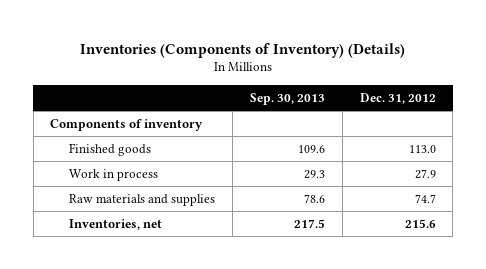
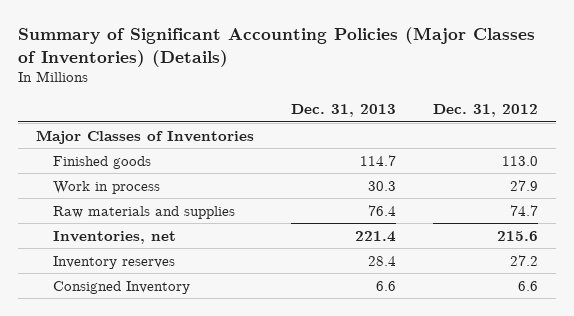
[79,42,405,58] Inventories (Components of Inventory) (Details) -> [18,27,536,67] Summary of Significant Accounting Policies (Major Classes of Inventories) (Details)
[249,92,325,105] Sep. 30, 2013 -> none
none -> [291,103,397,117] Dec. 31, 2013
[50,119,204,132] Components of inventory -> [36,129,255,144] Major Classes of Inventories
none -> [53,255,176,269] Inventory reserves
none -> [53,280,191,294] Consigned Inventory

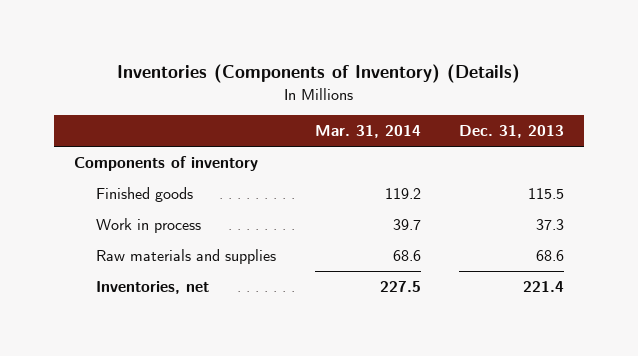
[18,27,536,67] Summary of Significant Accounting Policies (Major Classes of Inventories) (Details) -> [117,64,521,84] Inventories (Components of Inventory) (Details)
[432,103,538,117] Dec. 31, 2012 -> none
none -> [314,125,421,139] Mar. 31, 2014
[36,129,255,144] Major Classes of Inventories -> [73,155,258,171] Components of inventory
[360,154,397,166] 114.7 -> [528,187,565,199] 115.5
[368,180,397,191] 30.3 -> [536,218,565,230] 37.3
[368,204,397,216] 76.4 -> [536,249,565,261] 68.6
[53,255,176,269] Inventory reserves -> none
[53,280,191,294] Consigned Inventory -> none

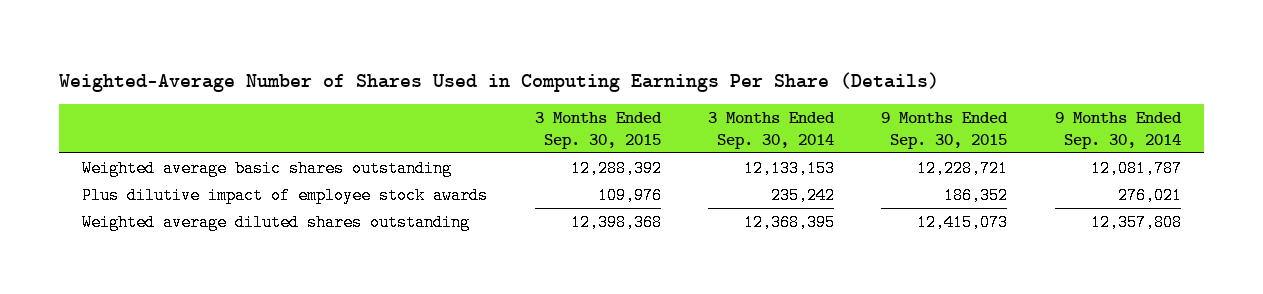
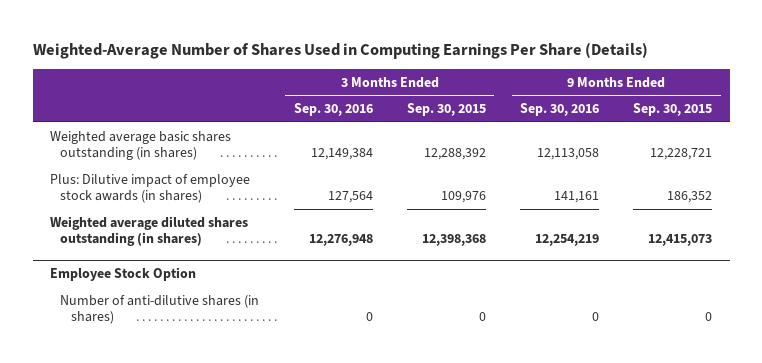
[708,112,836,149] 3 Months Ended Sep. 30, 2014 -> none
[1054,112,1182,149] 9 Months Ended Sep. 30, 2014 -> none
none -> [293,103,373,117] Sep. 30, 2016
none -> [520,103,600,117] Sep. 30, 2016
[82,159,453,177] Weighted average basic shares outstanding -> [49,130,231,161] Weighted average basic shares outstanding (in shares)
[82,186,489,204] Plus dilutive impact of employee stock awards -> [49,173,250,204] Plus: Dilutive impact of employee stock awards (in shares)
[82,213,471,231] Weighted average diluted shares outstanding -> [49,215,248,247] Weighted average diluted shares outstanding (in shares)
none -> [49,267,196,282] Employee Stock Option
none -> [60,294,260,325] Number of anti-dilutive shares (in shares)

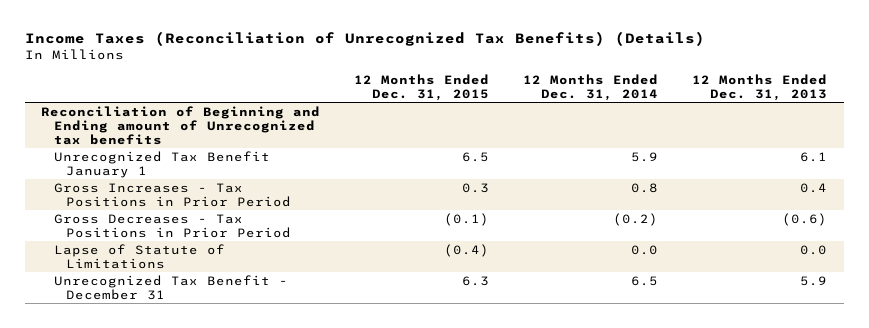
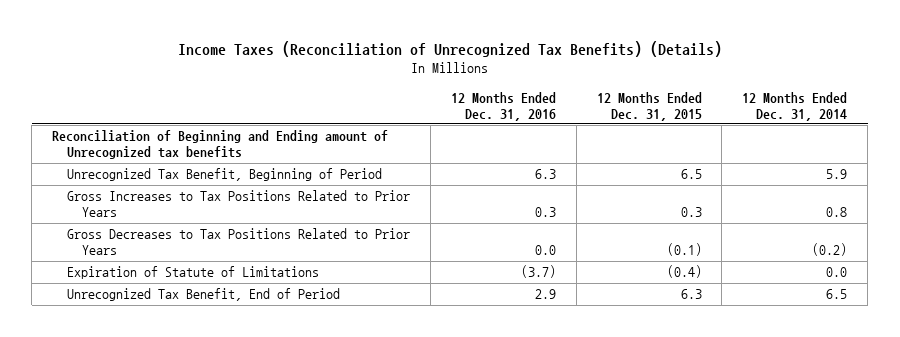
[692,73,828,101] 12 Months Ended Dec. 31, 2013 -> none
none -> [450,91,556,121] 12 Months Ended Dec. 31, 2016
[53,150,270,178] Unrecognized Tax Benefit January 1 -> [67,168,383,182] Unrecognized Tax Benefit, Beginning of Period
[53,182,292,207] Gross Increases - Tax Positions in Prior Period -> [67,190,411,218] Gross Increases to Tax Positions Related to Prior Years
[53,213,292,238] Gross Decreases - Tax Positions in Prior Period -> [67,228,411,256] Gross Decreases to Tax Positions Related to Prior Years
[53,243,225,269] Lapse of Statute of Limitations -> [67,266,320,280] Expiration of Statute of Limitations
[53,274,288,300] Unrecognized Tax Benefit - December 31 -> [67,288,341,302] Unrecognized Tax Benefit, End of Period

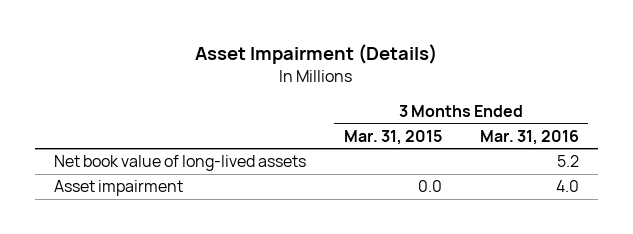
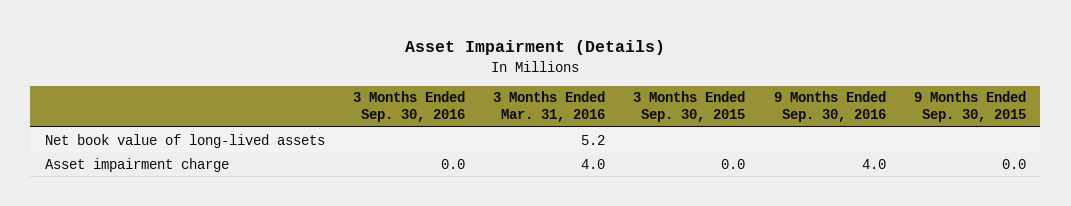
[343,129,442,145] Mar. 31, 2015 -> none
none -> [352,91,465,123] 3 Months Ended Sep. 30, 2016
none -> [633,91,746,123] 3 Months Ended Sep. 30, 2015
none -> [773,91,886,123] 9 Months Ended Sep. 30, 2016
none -> [914,91,1027,123] 9 Months Ended Sep. 30, 2015
[53,180,183,197] Asset impairment -> [44,157,229,172] Asset impairment charge

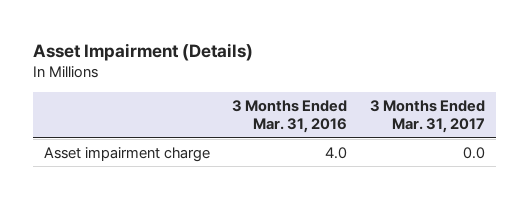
[352,91,465,123] 3 Months Ended Sep. 30, 2016 -> none
[633,91,746,123] 3 Months Ended Sep. 30, 2015 -> none
[773,91,886,123] 9 Months Ended Sep. 30, 2016 -> none
[914,91,1027,123] 9 Months Ended Sep. 30, 2015 -> none
none -> [369,100,485,134] 3 Months Ended Mar. 31, 2017
[44,133,325,148] Net book value of long-lived assets -> none

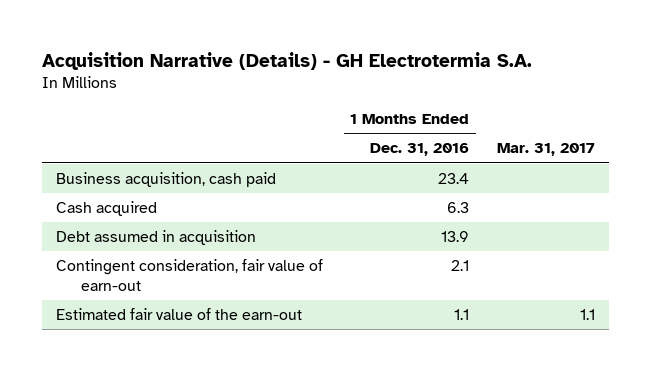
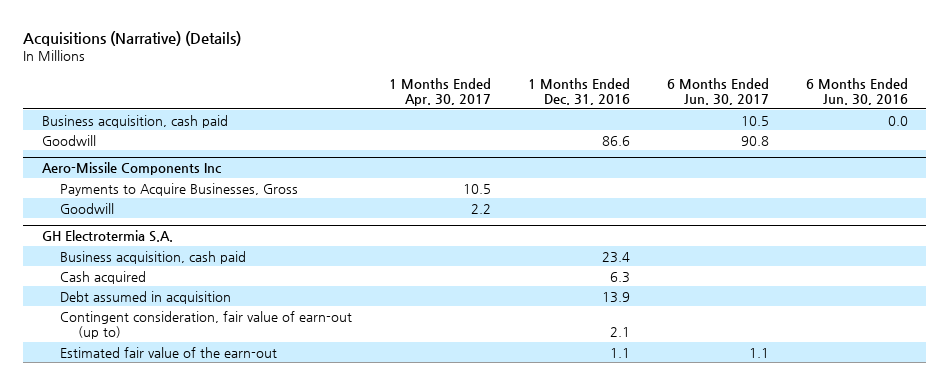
[42,51,533,70] Acquisition Narrative (Details) - GH Electrotermia S.A. -> [23,31,242,47] Acquisitions (Narrative) (Details)
[497,143,596,157] Mar. 31, 2017 -> none
none -> [388,77,491,107] 1 Months Ended Apr. 30, 2017
none -> [666,77,769,106] 6 Months Ended Jun. 30, 2017
none -> [805,77,908,106] 6 Months Ended Jun. 30, 2016
none -> [41,114,228,128] Business acquisition, cash paid
none -> [41,134,96,146] Goodwill
none -> [41,162,221,176] Aero-Missile Components Inc
none -> [60,182,299,196] Payments to Acquire Businesses, Gross
none -> [60,202,115,214] Goodwill
none -> [41,230,173,243] GH Electrotermia S.A.
[55,258,323,291] Contingent consideration, fair value of earn-out -> [60,310,353,339] Contingent consideration, fair value of earn-out (up to)

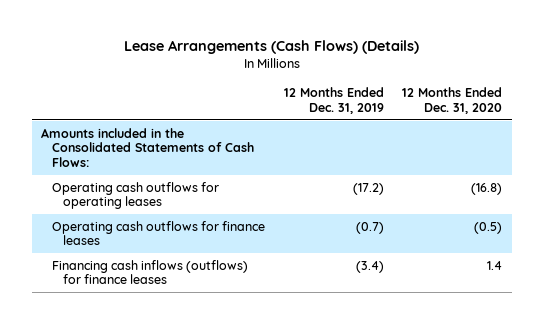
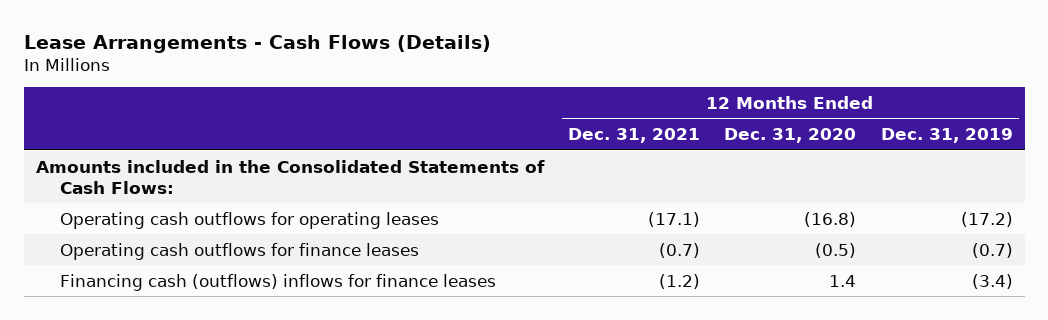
[123,40,419,55] Lease Arrangements (Cash Flows) (Details) -> [23,34,491,53] Lease Arrangements - Cash Flows (Details)
none -> [568,128,701,144] Dec. 31, 2021
[51,259,248,285] Financing cash inflows (outflows) for finance leases -> [60,273,497,291] Financing cash (outflows) inflows for finance leases

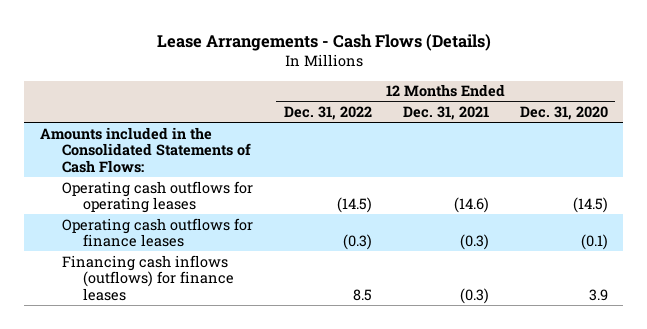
[880,128,1013,144] Dec. 31, 2019 -> none
none -> [283,105,372,120] Dec. 31, 2022
[648,211,701,227] (17.1) -> [453,197,489,214] (14.6)
[804,211,857,227] (16.8) -> [572,197,608,214] (14.5)
[659,242,701,258] (0.7) -> [459,234,489,251] (0.3)
[815,242,857,258] (0.5) -> [580,234,608,251] (0.1)
[60,273,497,291] Financing cash (outflows) inflows for finance leases -> [61,254,235,301] Financing cash inflows (outflows) for finance leases
[659,273,701,289] (1.2) -> [459,287,489,304] (0.3)
[829,274,857,287] 1.4 -> [588,288,608,301] 3.9

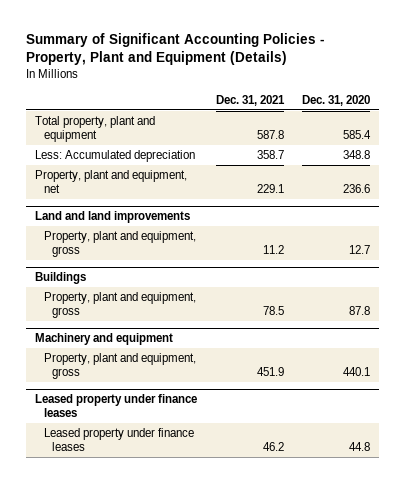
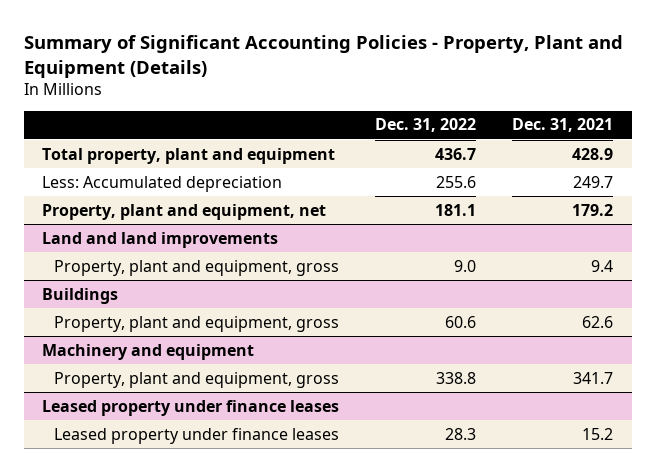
[301,94,370,106] Dec. 31, 2020 -> none
none -> [375,118,477,133] Dec. 31, 2022
[256,130,284,140] 587.8 -> [572,147,614,160] 428.9
[256,149,284,159] 358.7 -> [573,175,614,188] 249.7
[256,184,284,194] 229.1 -> [572,203,614,216] 179.2
[262,245,284,255] 11.2 -> [591,259,614,272] 9.4
[262,306,284,316] 78.5 -> [582,315,614,328] 62.6
[256,367,284,377] 451.9 -> [573,371,614,384] 341.7
[262,442,284,452] 46.2 -> [582,427,614,440] 15.2

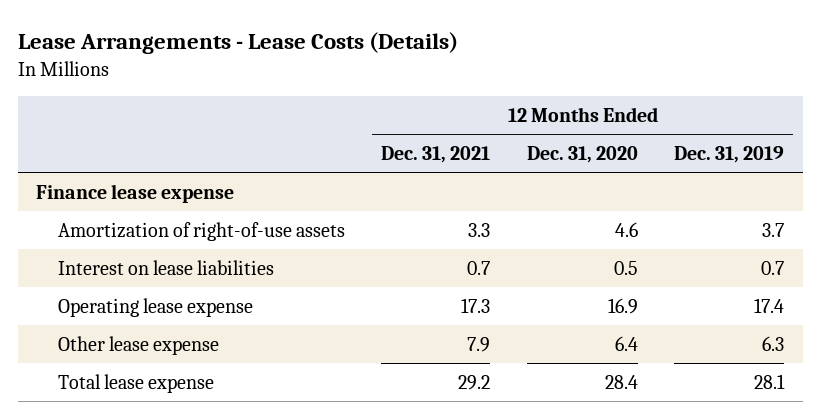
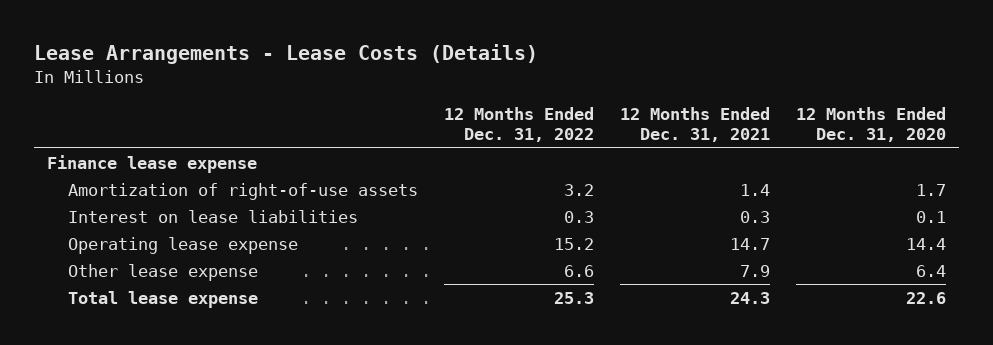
[674,145,785,163] Dec. 31, 2019 -> none
none -> [444,106,595,143] 12 Months Ended Dec. 31, 2022
[468,222,491,237] 3.3 -> [740,183,771,196] 1.4
[614,221,638,237] 4.6 -> [916,183,947,196] 1.7
[467,260,491,275] 0.7 -> [740,210,771,223] 0.3
[613,260,638,275] 0.5 -> [916,210,947,223] 0.1
[461,297,491,313] 17.3 -> [730,237,771,250] 14.7
[607,297,638,314] 16.9 -> [906,237,947,250] 14.4
[458,374,491,390] 29.2 -> [730,291,771,304] 24.3
[604,374,638,389] 28.4 -> [906,291,947,304] 22.6

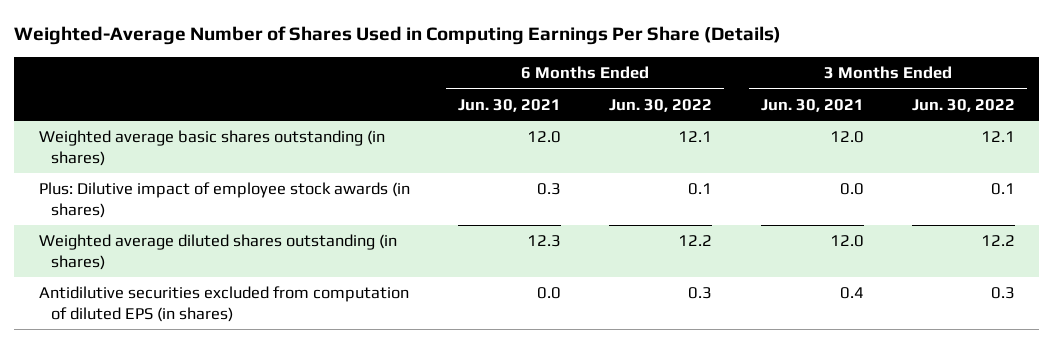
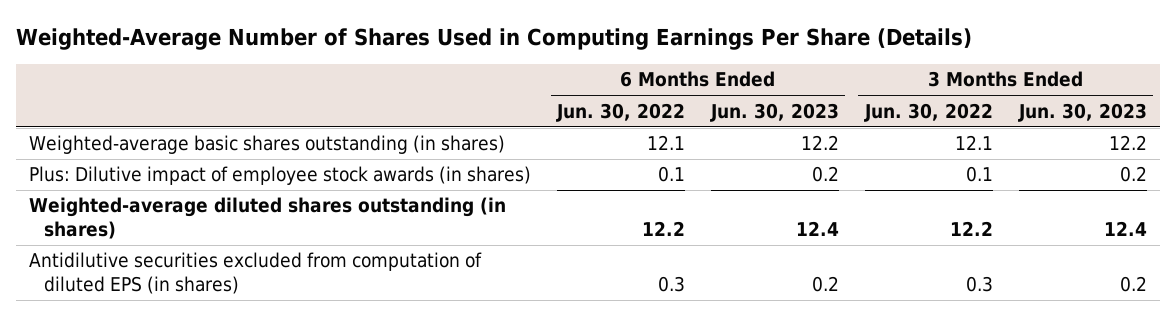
[457,98,561,112] Jun. 30, 2021 -> none
[760,98,864,112] Jun. 30, 2021 -> none
none -> [709,102,839,122] Jun. 30, 2023
none -> [1017,102,1147,122] Jun. 30, 2023
[38,130,385,166] Weighted average basic shares outstanding (in shares) -> [29,135,506,155] Weighted-average basic shares outstanding (in shares)
[38,234,397,270] Weighted average diluted shares outstanding (in shares) -> [29,197,507,240] Weighted-average diluted shares outstanding (in shares)

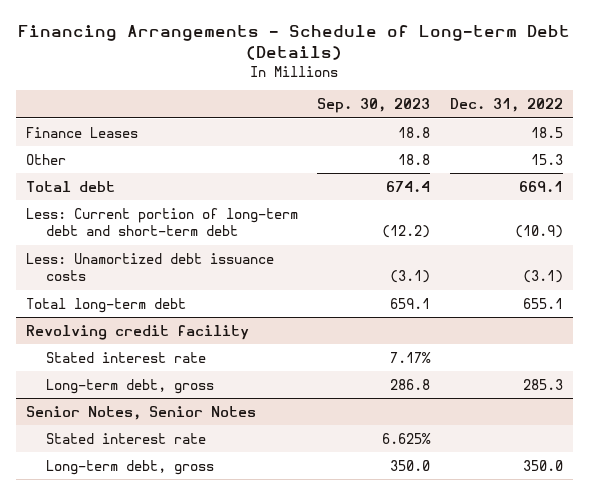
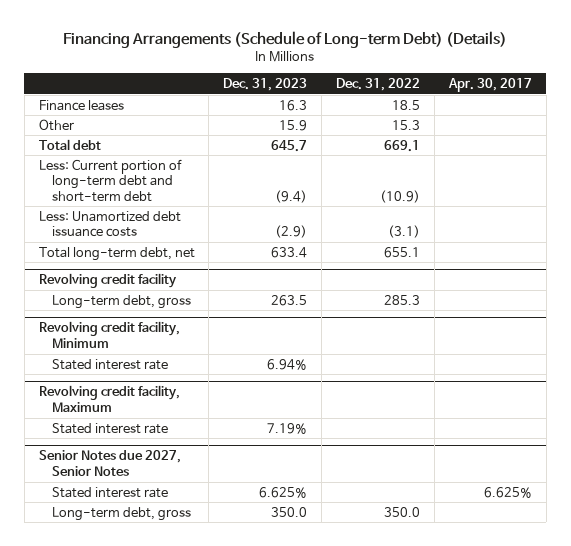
[18,25,571,61] Financing Arrangements - Schedule of Long-term Debt (Details) -> [63,30,508,48] Financing Arrangements (Schedule of Long-term Debt) (Details)
[317,98,431,114] Sep. 30, 2023 -> none
none -> [223,77,308,91] Dec. 31, 2023
none -> [447,77,532,92] Apr. 30, 2017
[25,126,138,138] Finance Leases -> [38,99,124,111] Finance leases
[25,297,186,313] Total long-term debt -> [38,246,195,261] Total long-term debt, net
[46,351,207,363] Stated interest rate -> none
[25,405,256,420] Senior Notes, Senior Notes -> none
none -> [38,321,180,348] Revolving credit facility, Minimum
none -> [38,385,180,412] Revolving credit facility, Maximum
none -> [52,422,169,434] Stated interest rate
none -> [38,450,181,476] Senior Notes due 2027, Senior Notes
none -> [52,486,169,498] Stated interest rate

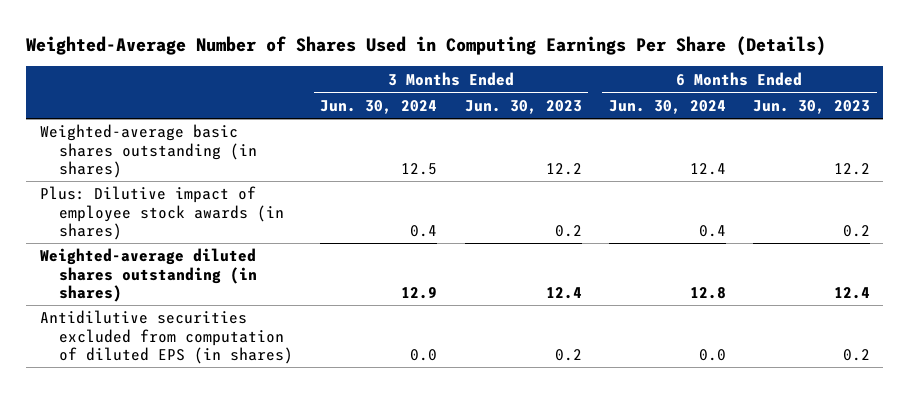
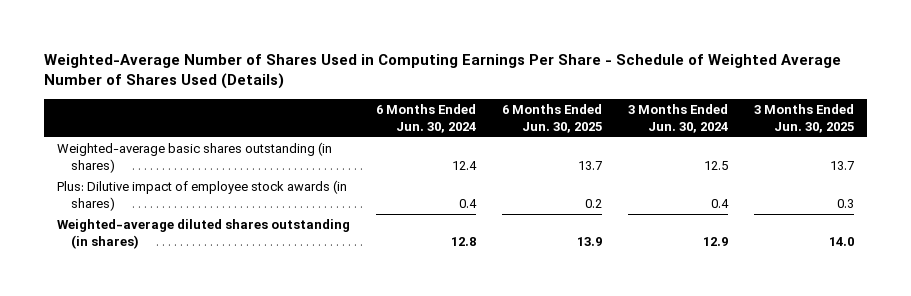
[26,35,827,56] Weighted-Average Number of Shares Used in Computing Earnings Per Share (Details) -> [44,53,842,90] Weighted-Average Number of Shares Used in Computing Earnings Per Share - Schedule of Weighted Average Number of Shares Used (Details)
[464,99,582,114] Jun. 30, 2023 -> none
[752,99,870,114] Jun. 30, 2023 -> none
none -> [502,104,603,133] 6 Months Ended Jun. 30, 2025
none -> [753,104,854,133] 3 Months Ended Jun. 30, 2025
[39,310,294,364] Antidilutive securities excluded from computation of diluted EPS (in shares) -> none

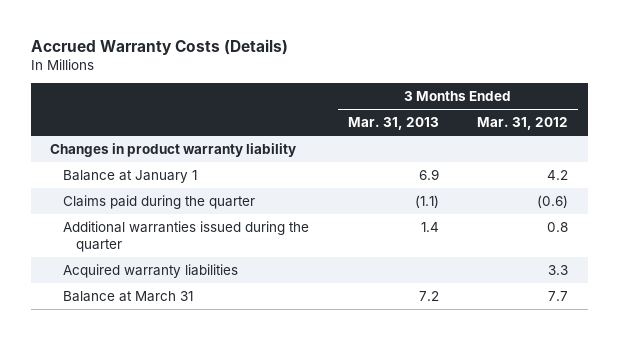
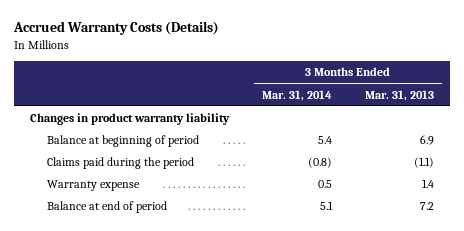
[477,117,569,131] Mar. 31, 2012 -> none
none -> [261,89,332,101] Mar. 31, 2014
[63,263,239,278] Acquired warranty liabilities -> none
[63,169,198,183] Balance at January 1 -> [47,135,200,148] Balance at beginning of period
[63,194,256,209] Claims paid during the quarter -> [47,157,195,170] Claims paid during the period
[63,220,310,253] Additional warranties issued during the quarter -> [47,180,141,192] Warranty expense
[63,290,194,302] Balance at March 31 -> [47,201,168,214] Balance at end of period

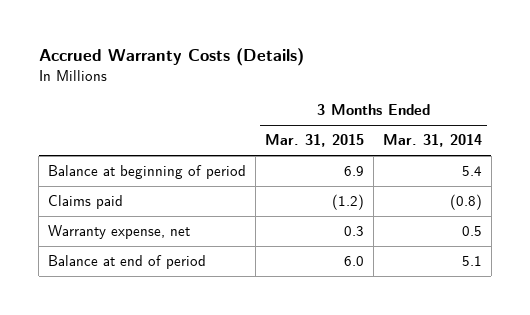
[364,89,434,101] Mar. 31, 2013 -> none
none -> [265,134,365,148] Mar. 31, 2015
[29,113,230,126] Changes in product warranty liability -> none
[47,157,195,170] Claims paid during the period -> [48,195,124,210] Claims paid
[47,180,141,192] Warranty expense -> [48,225,191,240] Warranty expense, net

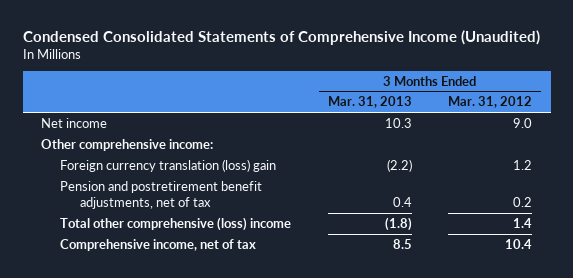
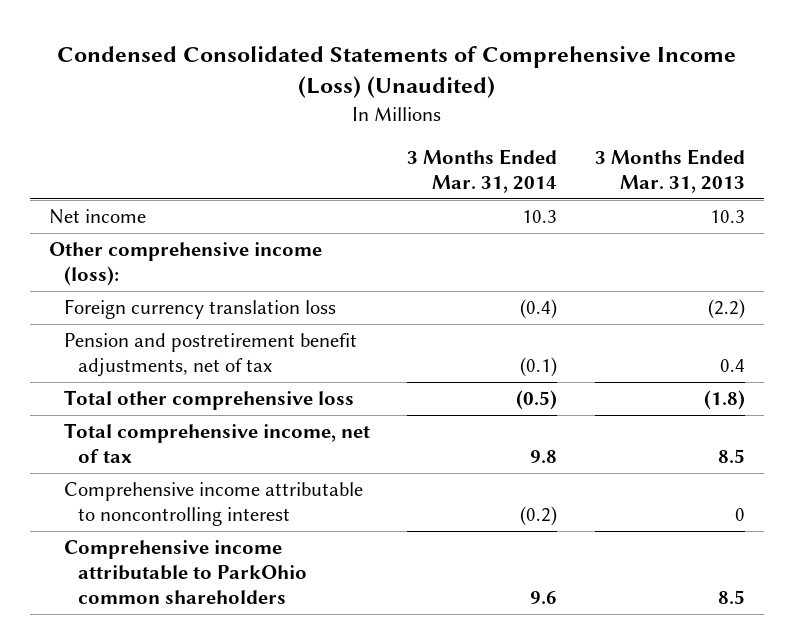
[22,29,540,45] Condensed Consolidated Statements of Comprehensive Income (Unaudited) -> [57,45,737,99] Condensed Consolidated Statements of Comprehensive Income (Loss) (Unaudited)
[448,96,533,109] Mar. 31, 2012 -> none
none -> [407,149,558,193] 3 Months Ended Mar. 31, 2014
[40,138,213,151] Other comprehensive income: -> [49,242,323,287] Other comprehensive income (loss):
[60,158,277,172] Foreign currency translation (loss) gain -> [63,299,336,320] Foreign currency translation loss
[60,216,292,231] Total other comprehensive (loss) income -> [63,390,354,411] Total other comprehensive loss
none -> [63,423,370,464] Total comprehensive income, net of tax
none -> [63,482,363,527] Comprehensive income attributable to noncontrolling interest
[60,238,257,251] Comprehensive income, net of tax -> [63,540,307,604] Comprehensive income attributable to ParkOhio common shareholders

